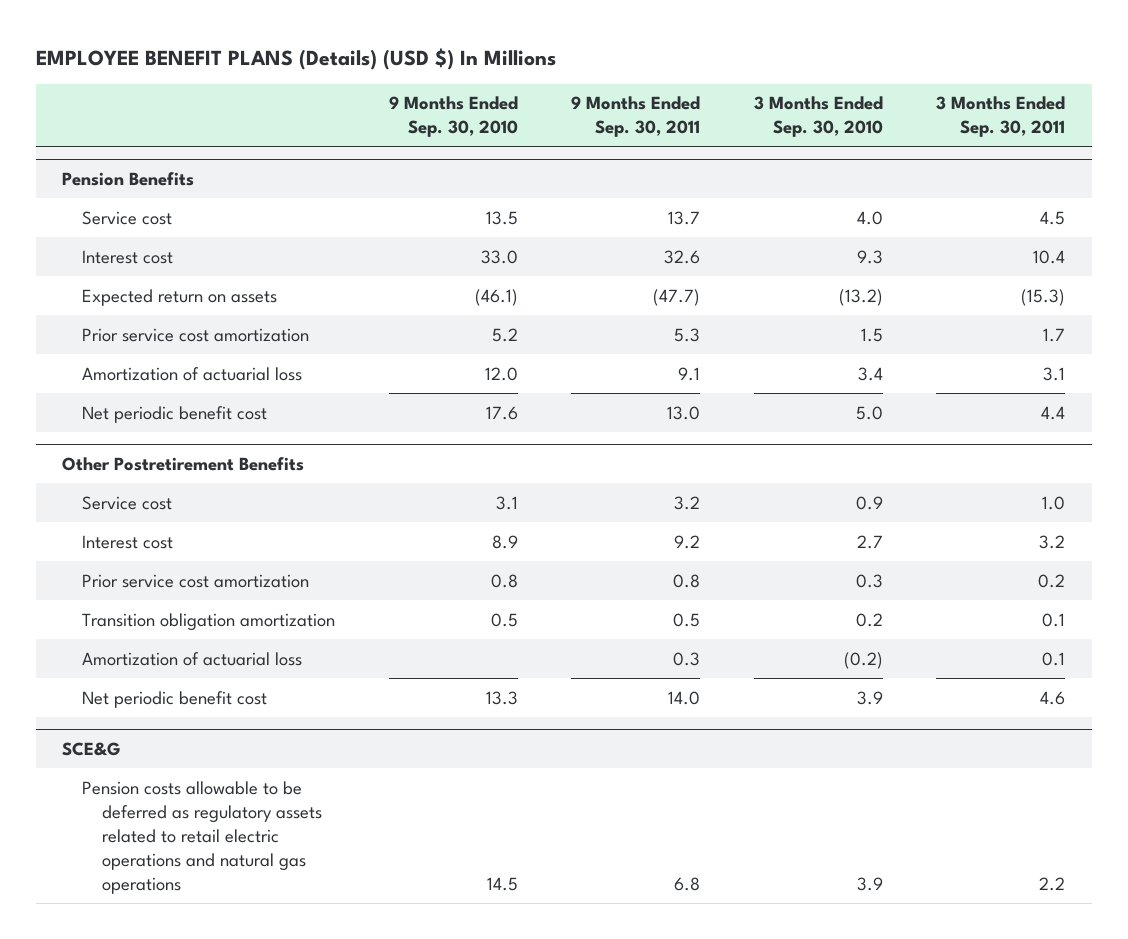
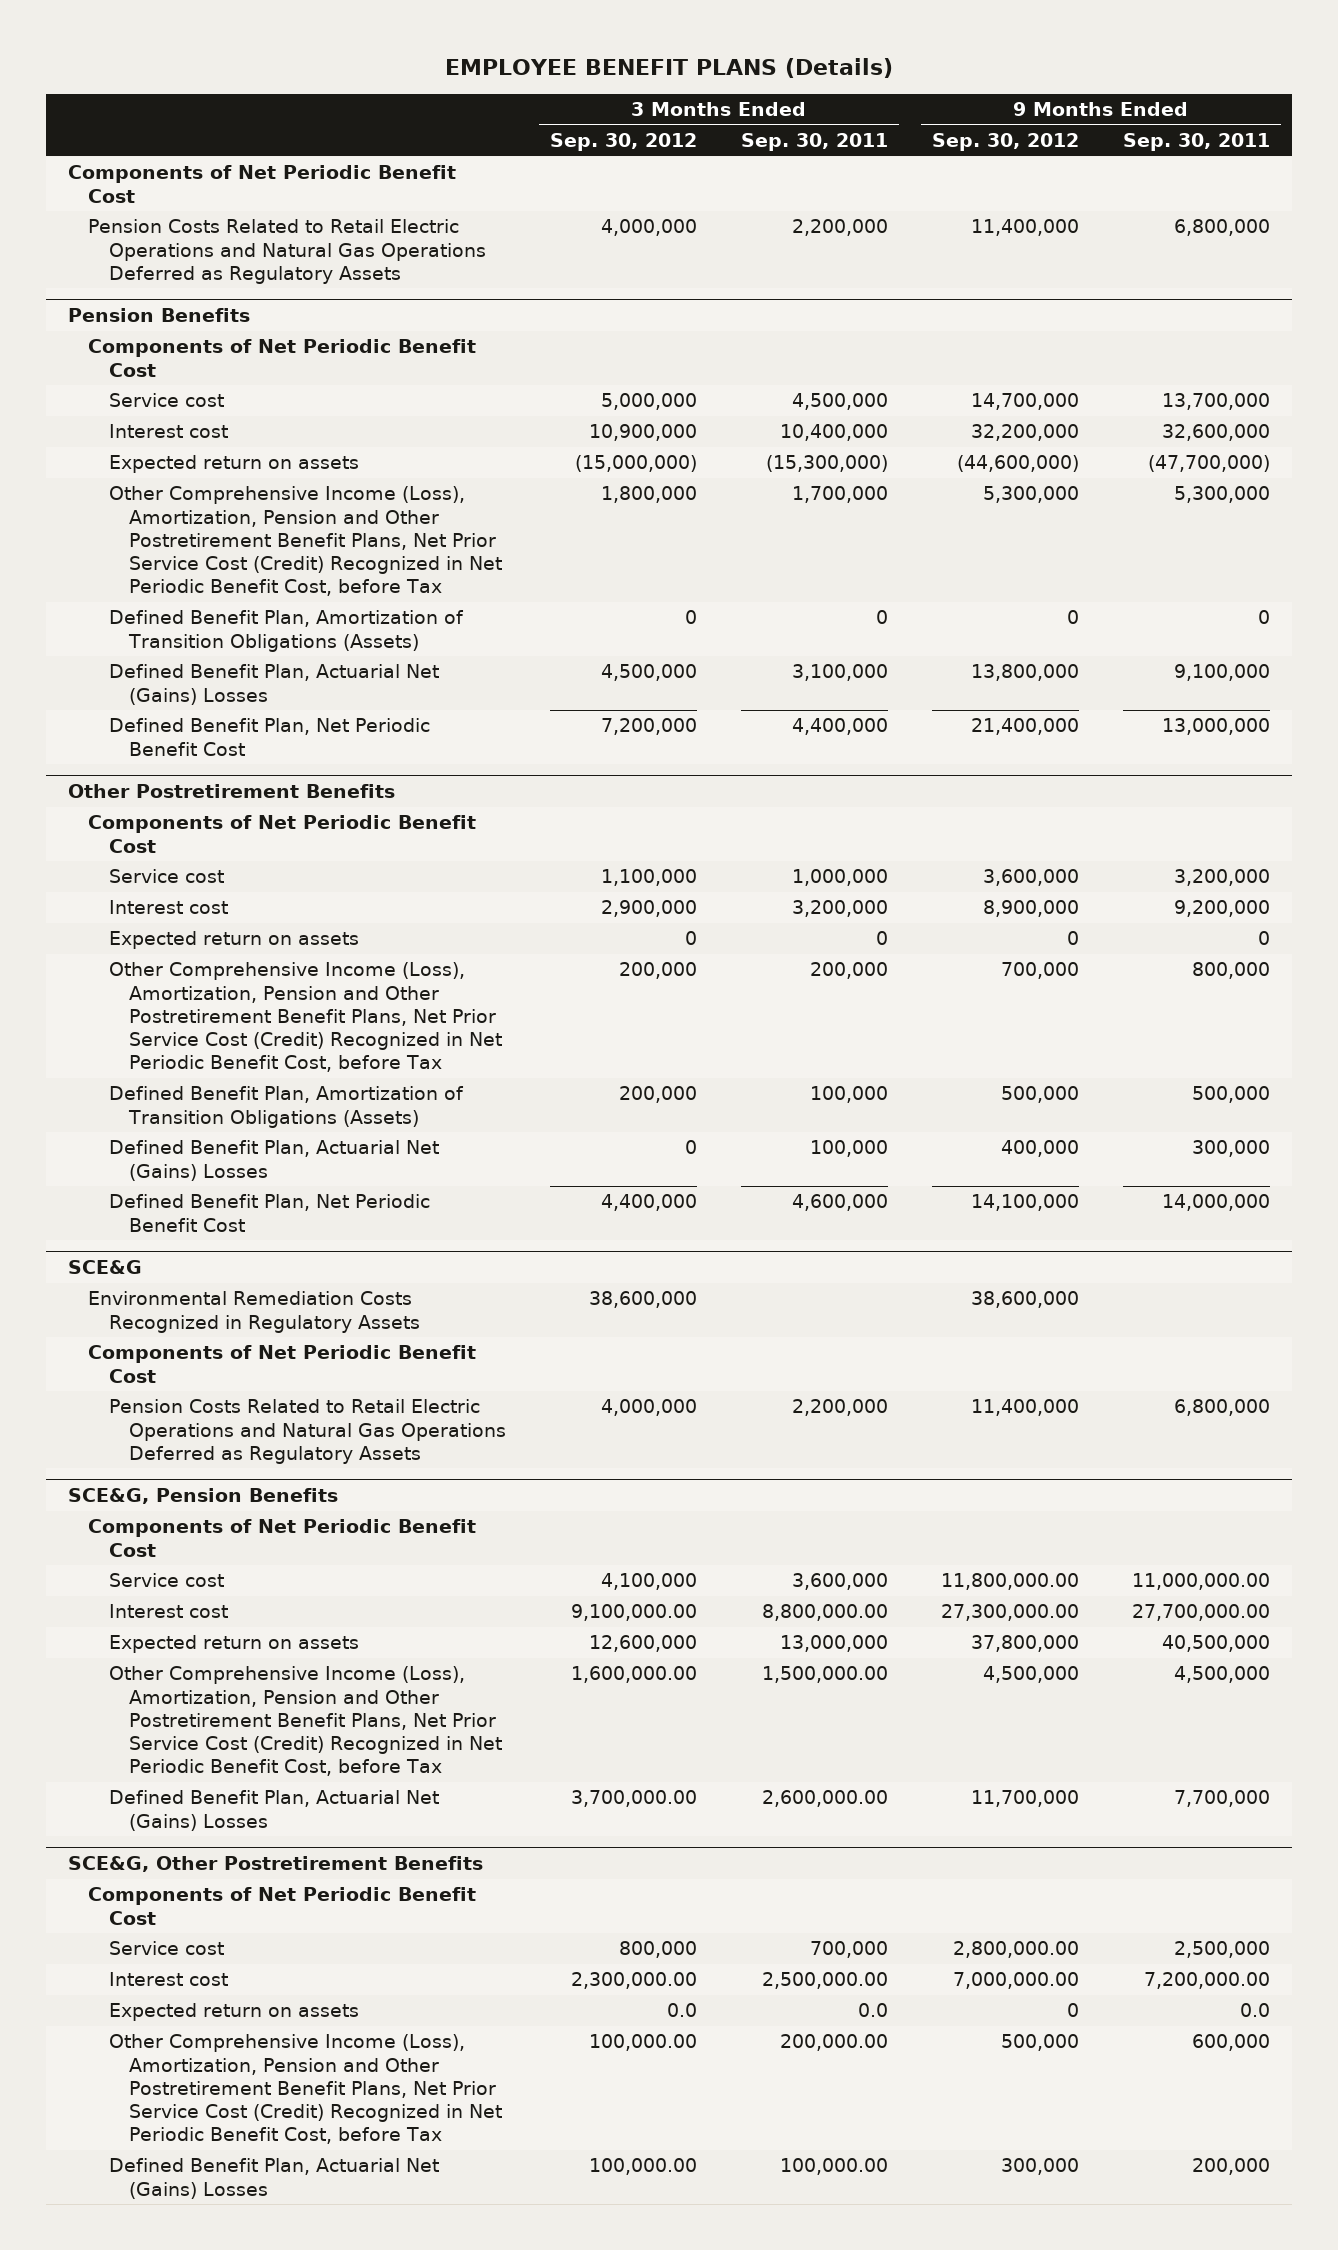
[35,47,556,70] EMPLOYEE BENEFIT PLANS (Details) (USD $) In Millions -> [444,58,893,79] EMPLOYEE BENEFIT PLANS (Details)
[388,96,518,138] 9 Months Ended Sep. 30, 2010 -> none
[753,96,883,138] 3 Months Ended Sep. 30, 2010 -> none
none -> [550,133,698,152] Sep. 30, 2012
none -> [931,133,1079,152] Sep. 30, 2012
none -> [67,165,456,203] Components of Net Periodic Benefit Cost
none -> [88,219,486,284] Pension Costs Related to Retail Electric Operations and Natural Gas Operations Deferred as Regulatory Assets
[82,327,310,342] Prior service cost amortization -> none
[82,366,303,381] Amortization of actuarial loss -> none
none -> [88,339,477,377] Components of Net Periodic Benefit Cost
[668,210,701,225] 13.7 -> [1161,393,1270,411] 13,700,000
[1040,210,1066,225] 4.5 -> [792,393,889,411] 4,500,000
[664,249,701,264] 32.6 -> [1161,424,1270,442] 32,600,000
[1033,249,1066,264] 10.4 -> [780,424,889,442] 10,400,000
[653,288,701,306] (47.7) -> [1147,455,1270,473] (47,700,000)
[1021,288,1066,306] (15.3) -> [766,455,889,473] (15,300,000)
none -> [108,486,503,597] Other Comprehensive Income (Loss), Amortization, Pension and Other Postretirement Benefit Plans, Net Prior Service Cost (Credit) Recognized in Net Periodic Benefit Cost, before Tax
none -> [108,610,464,652] Defined Benefit Plan, Amortization of Transition Obligations (Assets)
none -> [108,664,439,705] Defined Benefit Plan, Actuarial Net (Gains) Losses
[82,405,268,423] Net periodic benefit cost -> [108,718,430,756] Defined Benefit Plan, Net Periodic Benefit Cost
[667,405,701,420] 13.0 -> [1161,718,1270,736] 13,000,000
[1041,405,1066,420] 4.4 -> [792,718,889,736] 4,400,000
[82,573,310,588] Prior service cost amortization -> none
[82,651,303,666] Amortization of actuarial loss -> none
none -> [88,815,477,853] Components of Net Periodic Benefit Cost
[674,495,701,510] 3.2 -> [1173,869,1270,887] 3,200,000
[1042,495,1066,510] 1.0 -> [792,869,889,887] 1,000,000
[674,534,701,549] 9.2 -> [1173,900,1270,918] 9,200,000
[1039,534,1066,549] 3.2 -> [792,900,889,918] 3,200,000
none -> [108,931,359,950] Expected return on assets
none -> [108,962,503,1073] Other Comprehensive Income (Loss), Amortization, Pension and Other Postretirement Benefit Plans, Net Prior Service Cost (Credit) Recognized in Net Periodic Benefit Cost, before Tax
[82,612,336,631] Transition obligation amortization -> [108,1086,464,1128] Defined Benefit Plan, Amortization of Transition Obligations (Assets)
[673,612,701,627] 0.5 -> [1191,1086,1270,1104] 500,000
[1042,612,1066,627] 0.1 -> [810,1086,889,1104] 100,000
none -> [108,1140,439,1181] Defined Benefit Plan, Actuarial Net (Gains) Losses
[82,690,268,708] Net periodic benefit cost -> [108,1194,430,1232] Defined Benefit Plan, Net Periodic Benefit Cost
[668,690,701,705] 14.0 -> [1161,1194,1270,1212] 14,000,000
[1040,690,1066,705] 4.6 -> [792,1194,889,1212] 4,600,000
none -> [88,1291,420,1333] Environmental Remediation Costs Recognized in Regulatory Assets
none -> [88,1345,477,1383] Components of Net Periodic Benefit Cost
[82,780,323,894] Pension costs allowable to be deferred as regulatory assets related to retail electric operations and natural gas operations -> [108,1399,507,1464] Pension Costs Related to Retail Electric Operations and Natural Gas Operations Deferred as Regulatory Assets
[674,876,701,891] 6.8 -> [1173,1399,1270,1417] 6,800,000
[1039,876,1066,891] 2.2 -> [792,1399,889,1417] 2,200,000
none -> [67,1487,338,1504] SCE&G, Pension Benefits
none -> [88,1519,477,1557] Components of Net Periodic Benefit Cost
none -> [108,1573,224,1588] Service cost
none -> [108,1604,228,1619] Interest cost
none -> [108,1635,359,1654] Expected return on assets
none -> [108,1666,503,1777] Other Comprehensive Income (Loss), Amortization, Pension and Other Postretirement Benefit Plans, Net Prior Service Cost (Credit) Recognized in Net Periodic Benefit Cost, before Tax
none -> [108,1790,439,1831] Defined Benefit Plan, Actuarial Net (Gains) Losses
none -> [67,1855,483,1872] SCE&G, Other Postretirement Benefits
none -> [88,1887,477,1925] Components of Net Periodic Benefit Cost
none -> [108,1941,224,1956] Service cost
none -> [108,1972,228,1987] Interest cost
none -> [108,2003,359,2022] Expected return on assets
none -> [108,2034,503,2145] Other Comprehensive Income (Loss), Amortization, Pension and Other Postretirement Benefit Plans, Net Prior Service Cost (Credit) Recognized in Net Periodic Benefit Cost, before Tax
none -> [108,2158,439,2199] Defined Benefit Plan, Actuarial Net (Gains) Losses

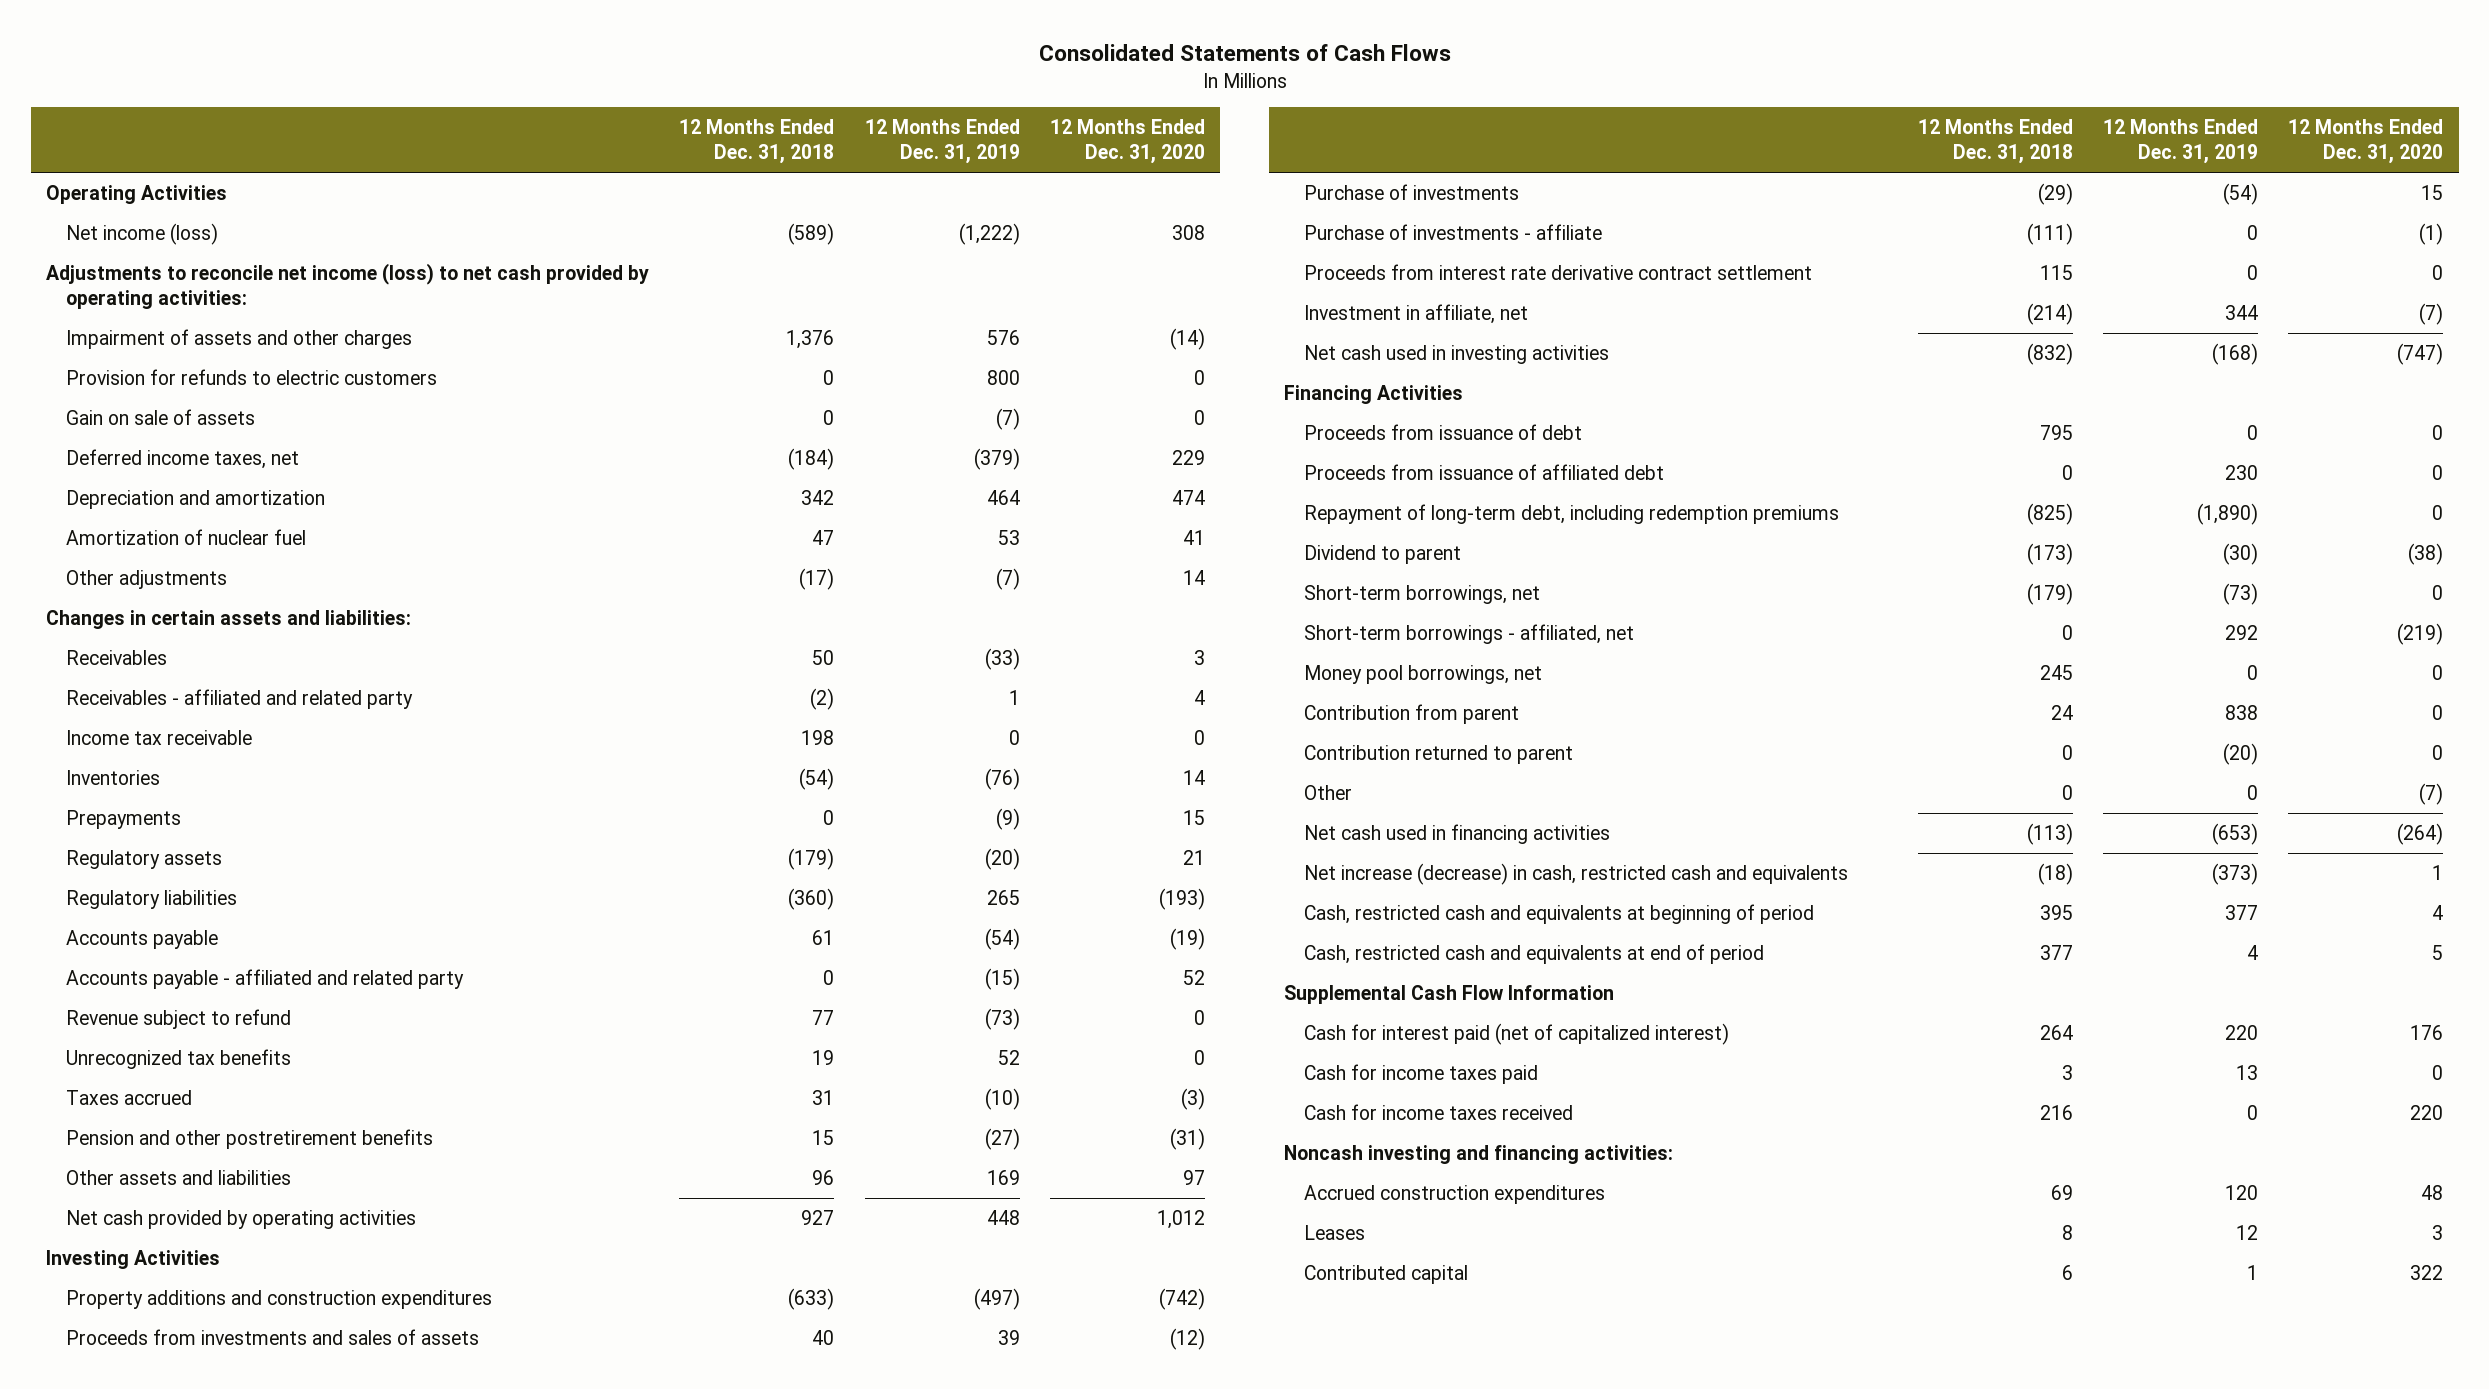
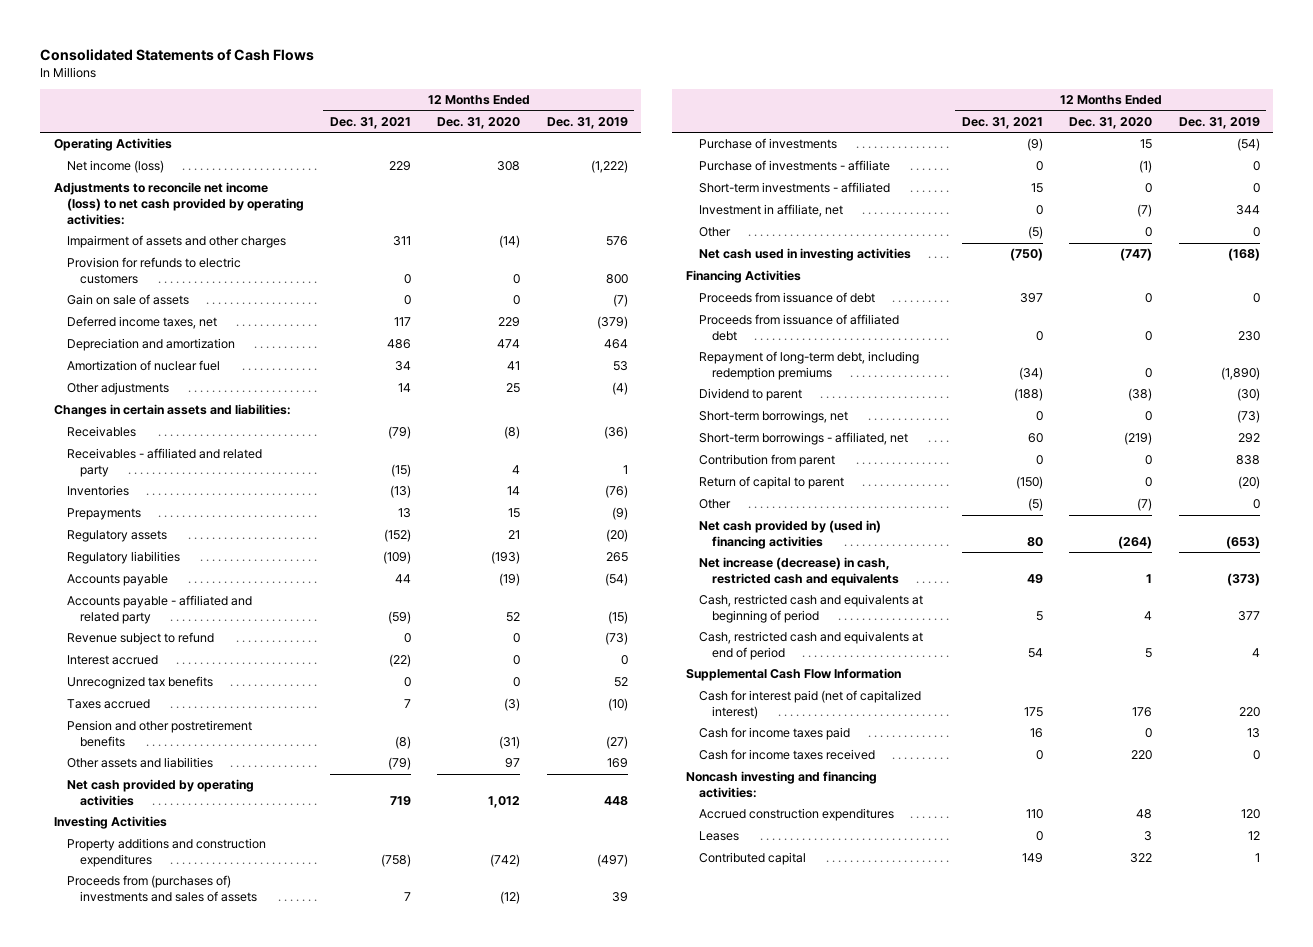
[679,119,835,165] 12 Months Ended Dec. 31, 2018 -> none
none -> [330,116,412,129] Dec. 31, 2021
[995,568,1020,591] (7) -> [611,382,628,396] (4)
[1182,570,1205,586] 14 -> [506,383,521,394] 25
[984,648,1020,671] (33) -> [603,426,628,440] (36)
[1193,650,1205,666] 3 -> [504,426,521,440] (8)
[65,730,252,746] Income tax receivable -> none
none -> [66,655,158,666] Interest accrued
[65,1329,479,1346] Proceeds from investments and sales of assets -> [66,875,257,903] Proceeds from (purchases of) investments and sales of assets
[1303,264,1812,281] Proceeds from interest rate derivative contract settlement -> none
none -> [698,182,890,194] Short-term investments - affiliated
none -> [698,227,731,238] Other
[1303,665,1542,685] Money pool borrowings, net -> none
[1303,745,1573,765] Contribution returned to parent -> [698,476,844,490] Return of capital to parent
[1303,824,1610,845] Net cash used in financing activities -> [698,520,881,550] Net cash provided by (used in) financing activities

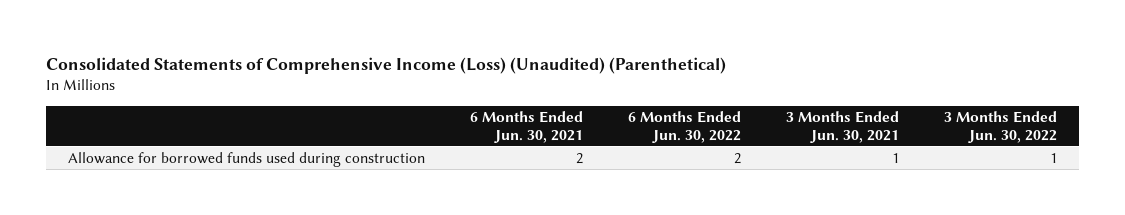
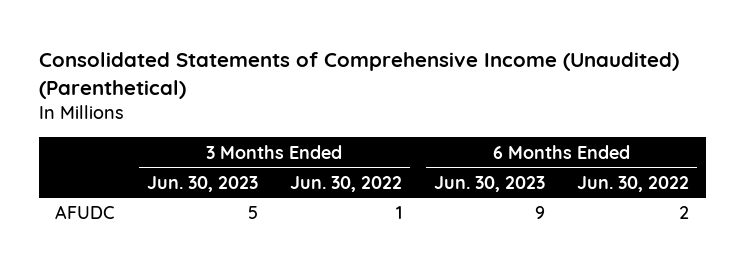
[45,56,726,74] Consolidated Statements of Comprehensive Income (Loss) (Unaudited) (Parenthetical) -> [39,52,680,100] Consolidated Statements of Comprehensive Income (Unaudited) (Parenthetical)
[470,110,584,143] 6 Months Ended Jun. 30, 2021 -> none
[786,110,900,143] 3 Months Ended Jun. 30, 2021 -> none
none -> [146,175,258,192] Jun. 30, 2023
none -> [434,175,546,192] Jun. 30, 2023
[68,152,426,168] Allowance for borrowed funds used during construction -> [55,205,115,220] AFUDC

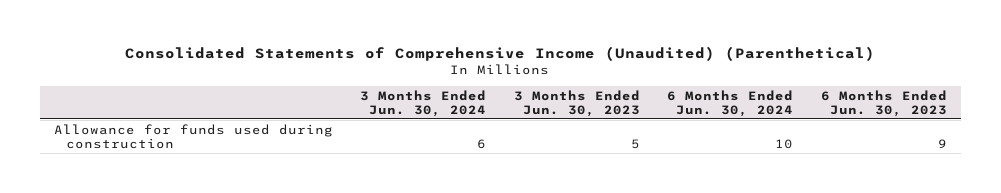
[289,175,402,192] Jun. 30, 2022 -> none
[577,175,690,192] Jun. 30, 2022 -> none
none -> [360,89,487,117] 3 Months Ended Jun. 30, 2024
none -> [667,89,794,117] 6 Months Ended Jun. 30, 2024
[55,205,115,220] AFUDC -> [53,123,333,149] Allowance for funds used during construction

